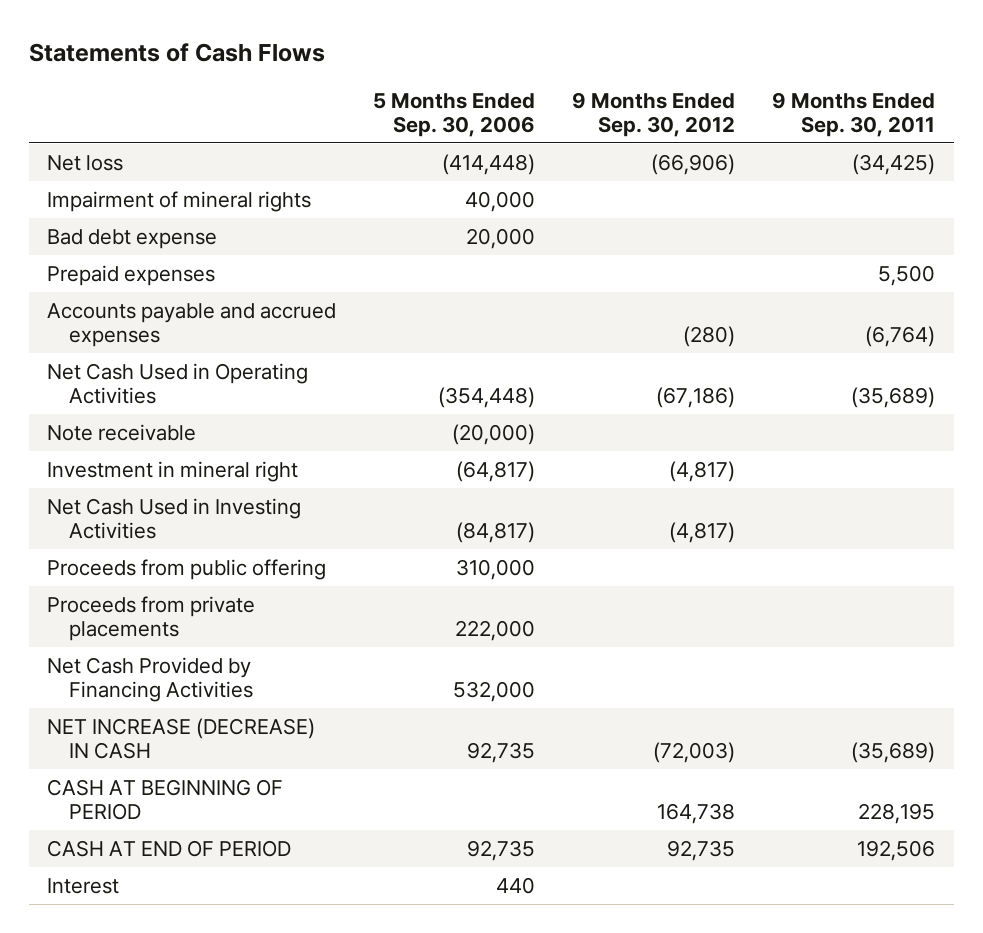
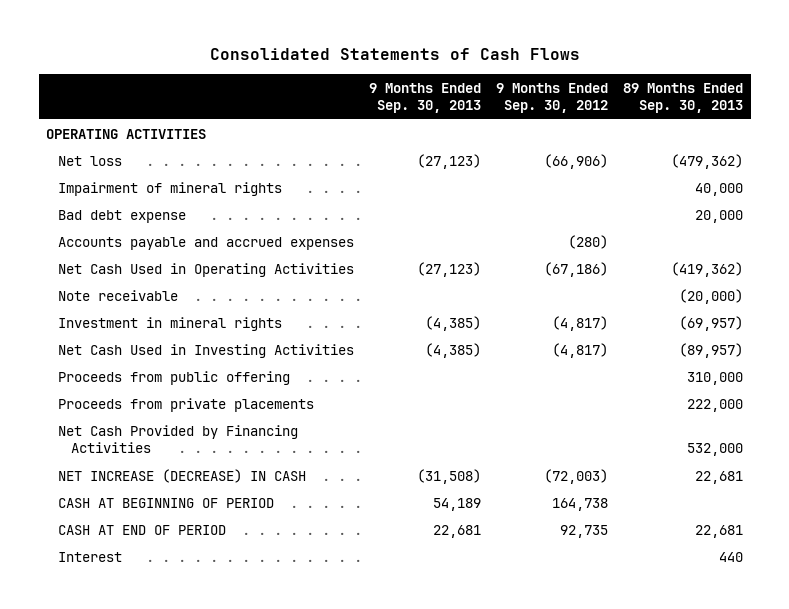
[28,43,325,63] Statements of Cash Flows -> [209,48,580,61] Consolidated Statements of Cash Flows
[373,92,536,137] 5 Months Ended Sep. 30, 2006 -> none
[772,91,936,137] 9 Months Ended Sep. 30, 2011 -> none
none -> [369,82,482,114] 9 Months Ended Sep. 30, 2013
none -> [623,82,744,114] 89 Months Ended Sep. 30, 2013
none -> [46,128,207,139] OPERATING ACTIVITIES
[47,264,216,286] Prepaid expenses -> none
[47,460,299,482] Investment in mineral right -> [58,316,283,331] Investment in mineral rights

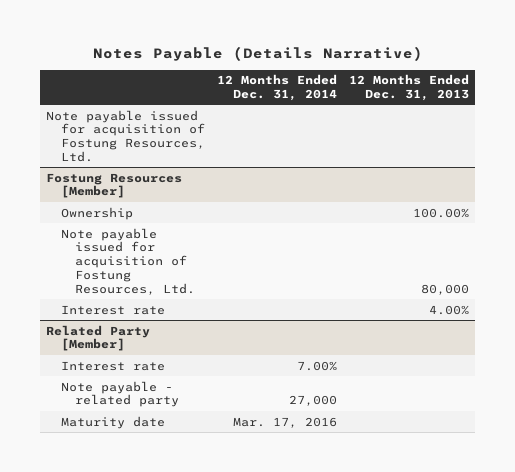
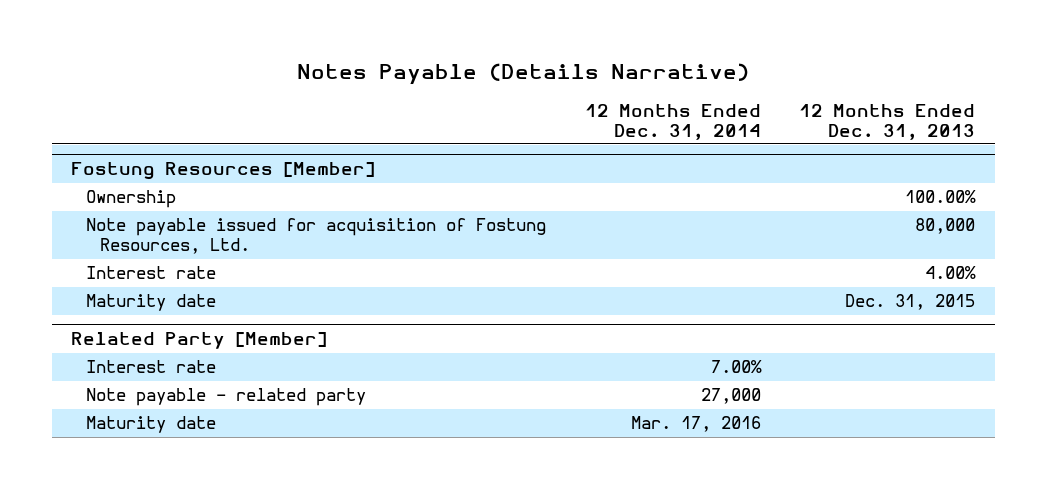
[46,109,205,162] Note payable issued for acquisition of Fostung Resources, Ltd. -> none
none -> [85,294,216,312] Maturity date

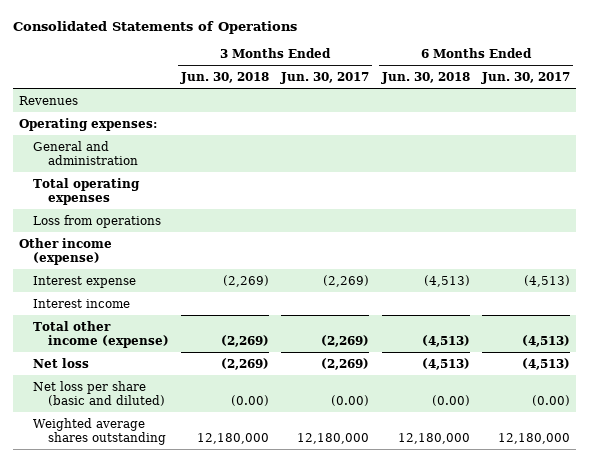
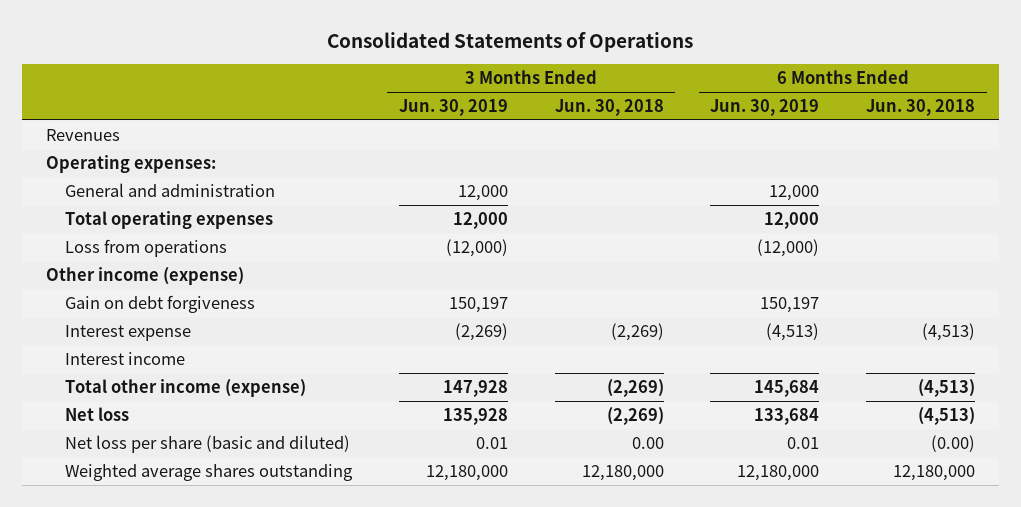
[280,71,370,84] Jun. 30, 2017 -> none
[481,71,571,84] Jun. 30, 2017 -> none
none -> [398,99,508,117] Jun. 30, 2019
none -> [710,99,820,117] Jun. 30, 2019
none -> [65,294,256,313] Gain on debt forgiveness
[230,394,269,406] (0.00) -> [631,436,664,449] 0.00

